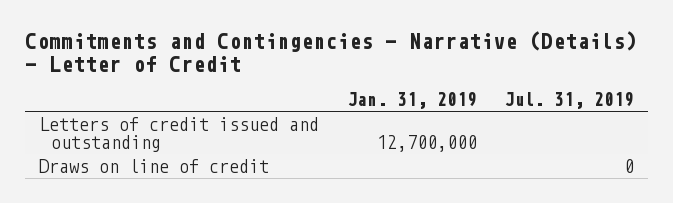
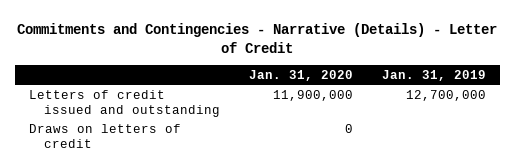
[504,92,635,110] Jul. 31, 2019 -> none
none -> [248,69,353,81] Jan. 31, 2020
[38,158,269,173] Draws on line of credit -> [29,123,182,148] Draws on letters of credit

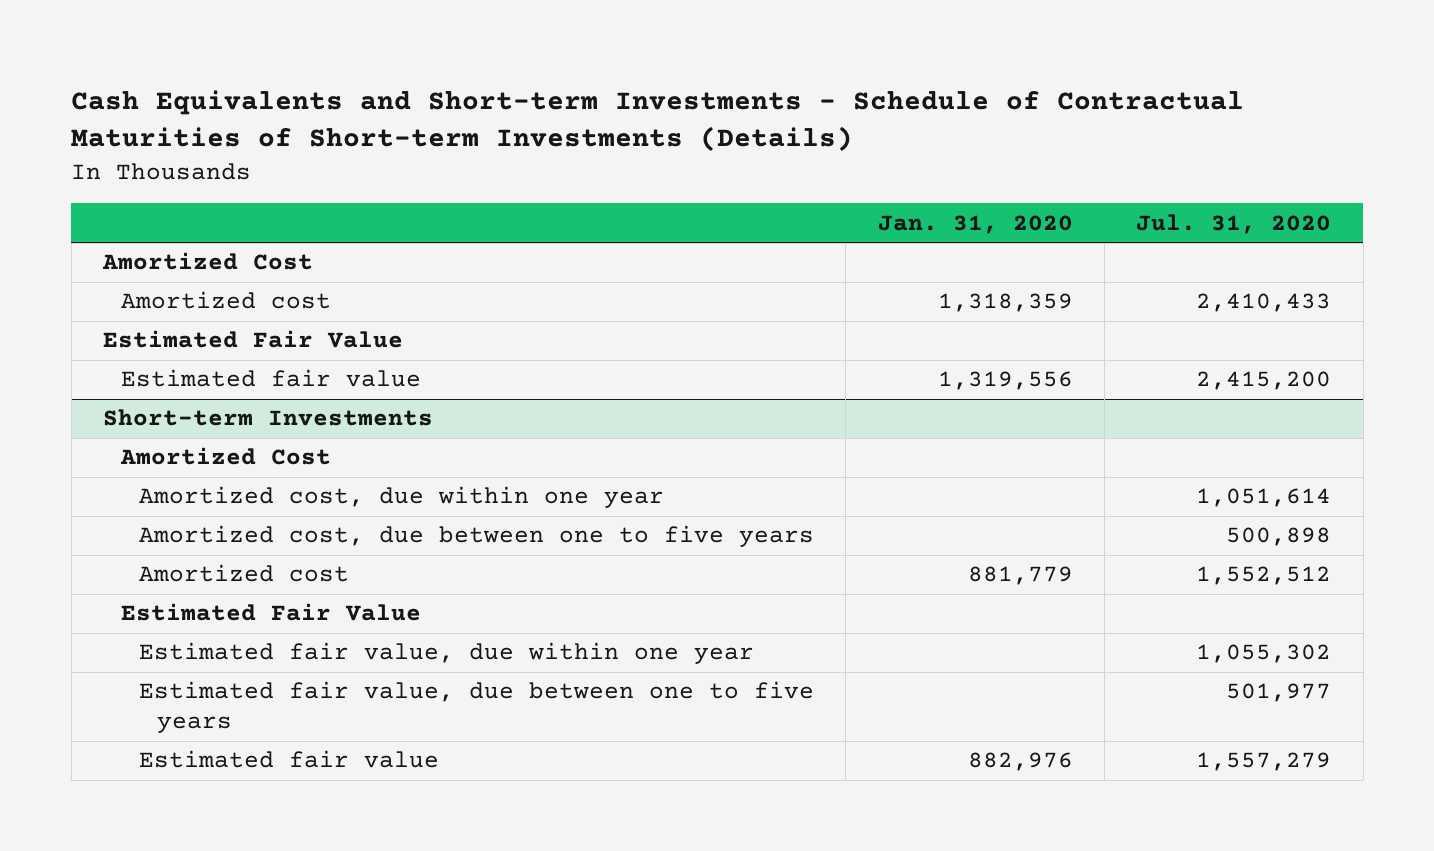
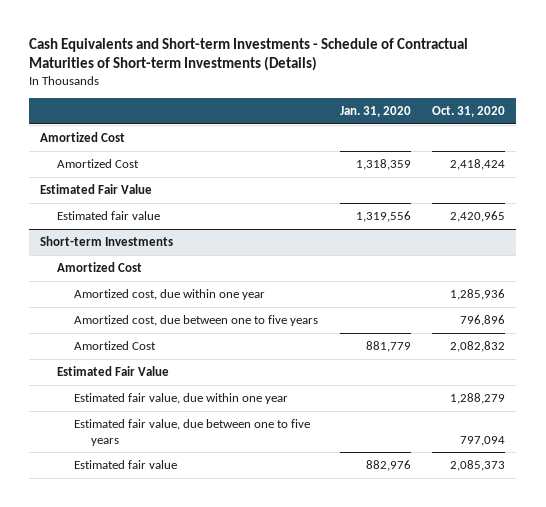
[1136,213,1332,234] Jul. 31, 2020 -> none
none -> [432,105,506,117] Oct. 31, 2020
[120,291,331,310] Amortized cost -> [57,158,140,168] Amortized Cost
[139,564,350,583] Amortized cost -> [74,340,157,350] Amortized Cost

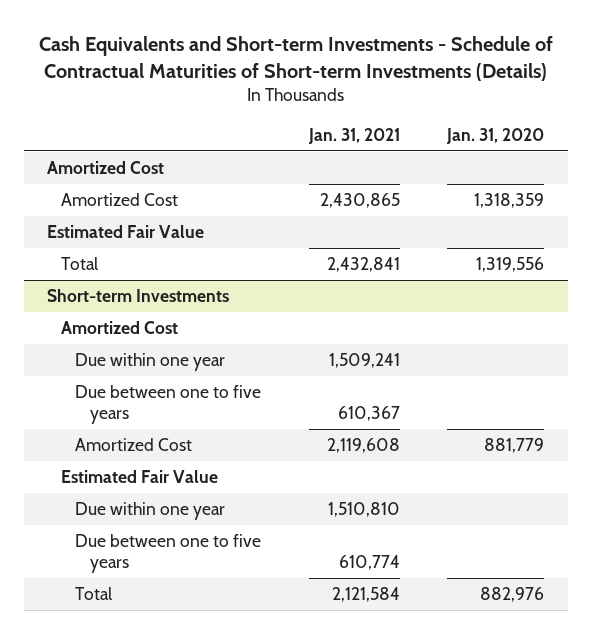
[432,105,506,117] Oct. 31, 2020 -> none
none -> [307,127,400,144] Jan. 31, 2021
[57,210,161,220] Estimated fair value -> [61,257,99,271] Total
[74,288,266,300] Amortized cost, due within one year -> [75,353,226,372] Due within one year
[74,314,319,326] Amortized cost, due between one to five years -> [75,385,262,424] Due between one to five years
[74,392,289,404] Estimated fair value, due within one year -> [75,502,226,521] Due within one year
[74,418,311,446] Estimated fair value, due between one to five years -> [75,534,262,573] Due between one to five years
[74,459,178,469] Estimated fair value -> [75,587,113,601] Total

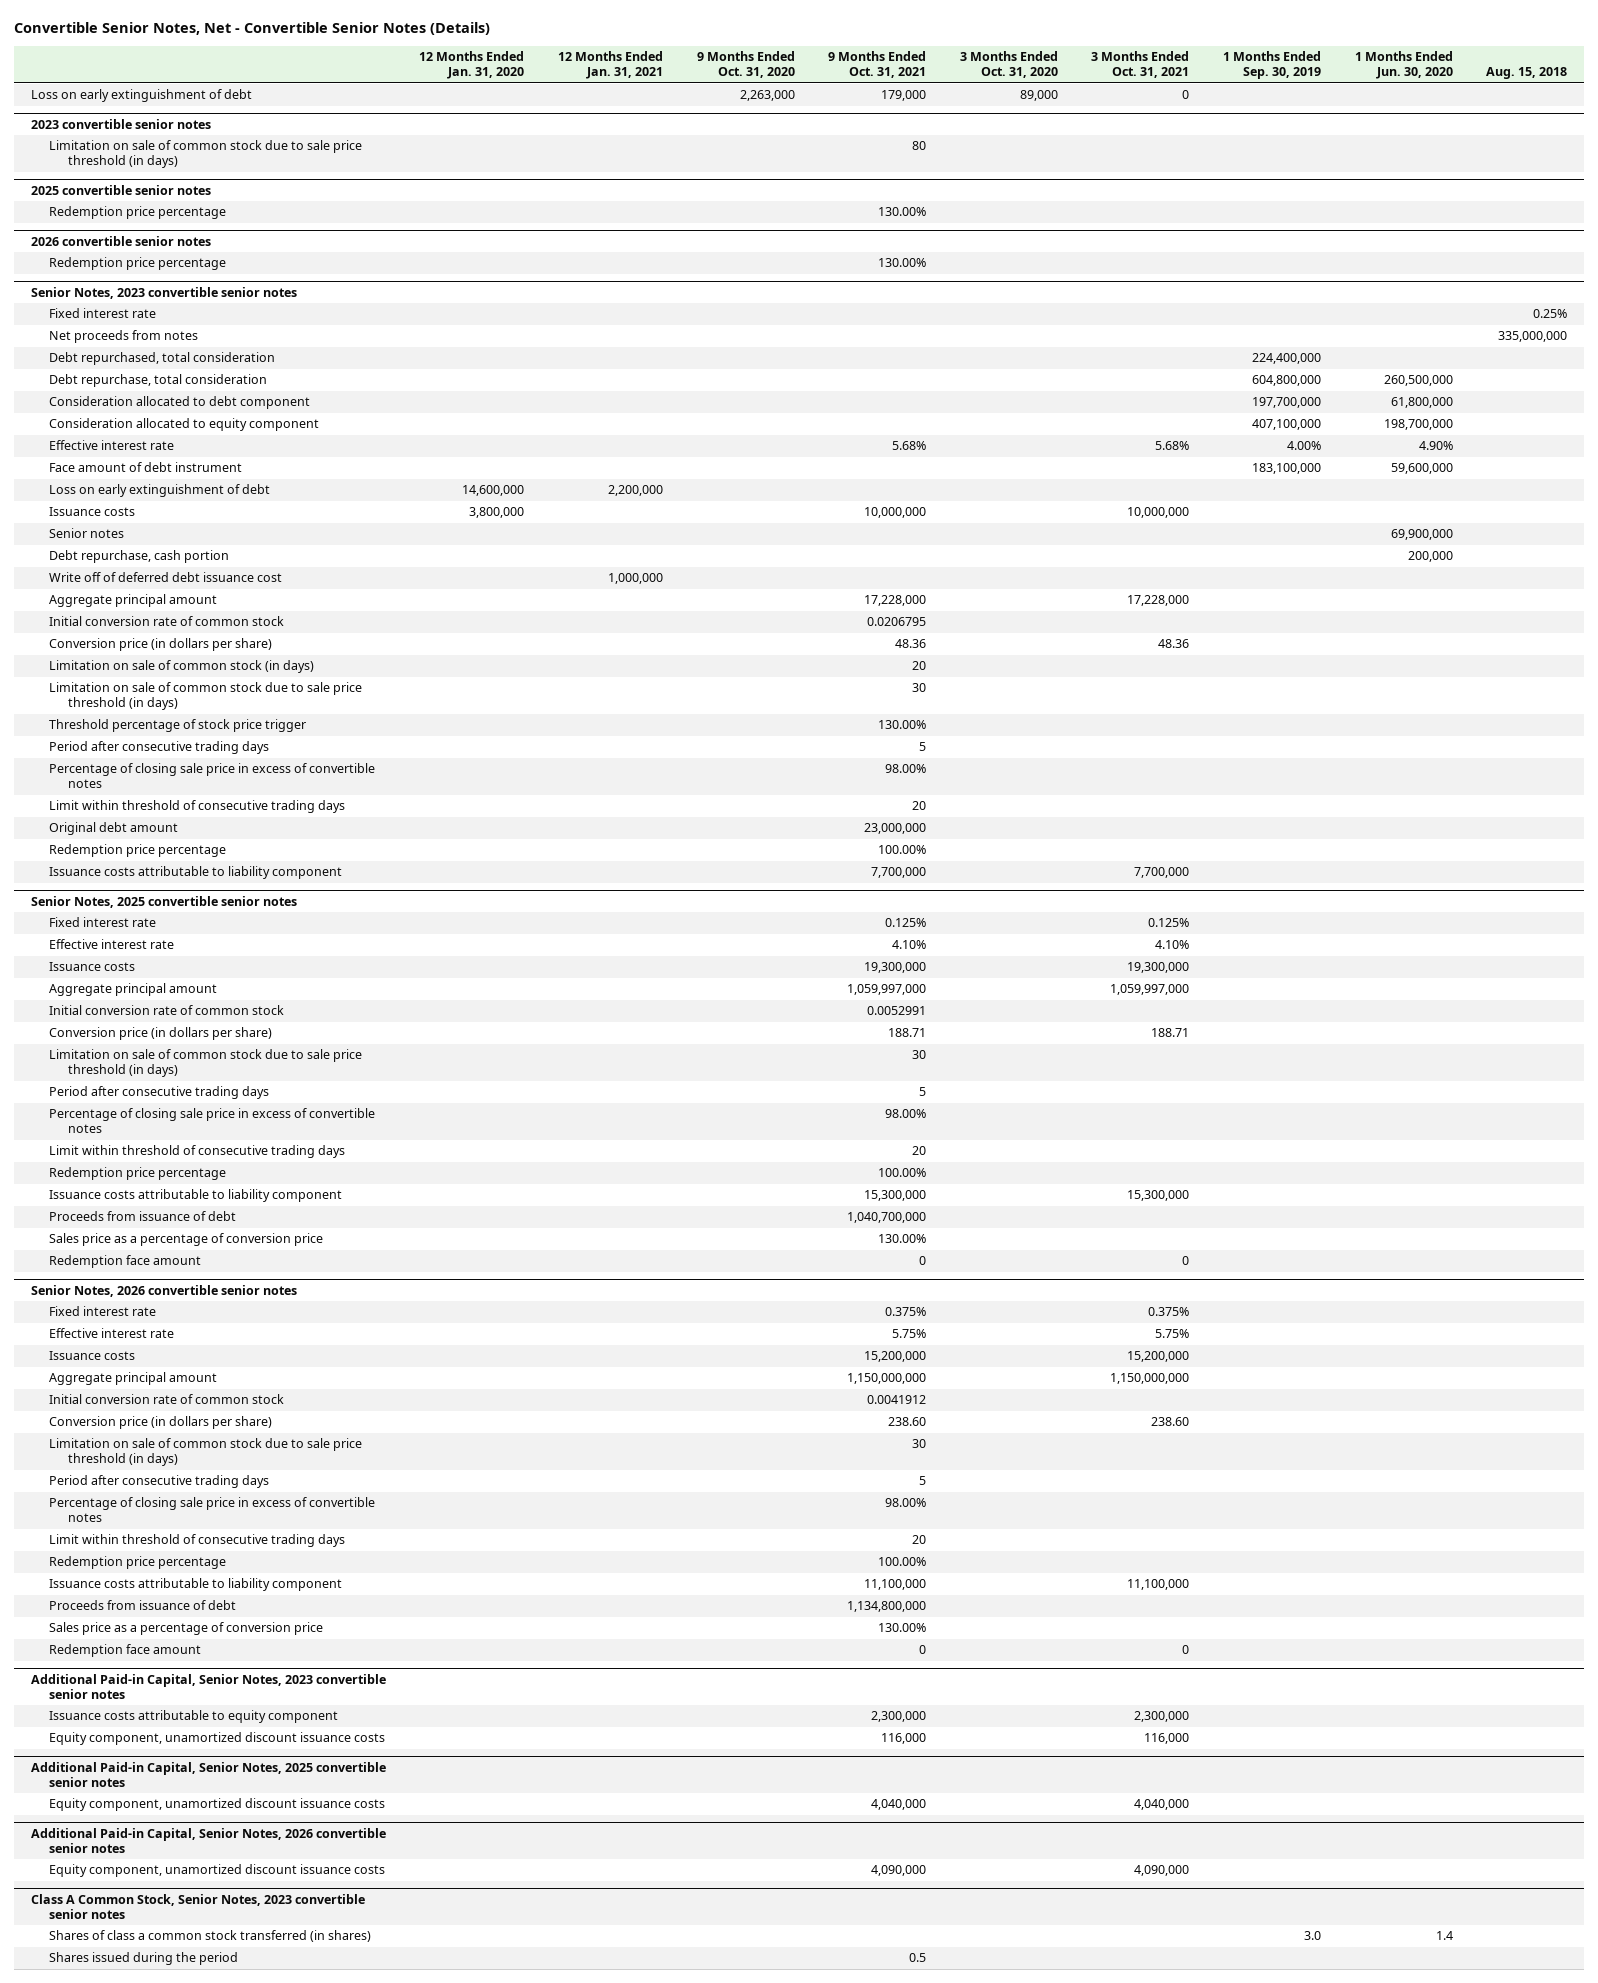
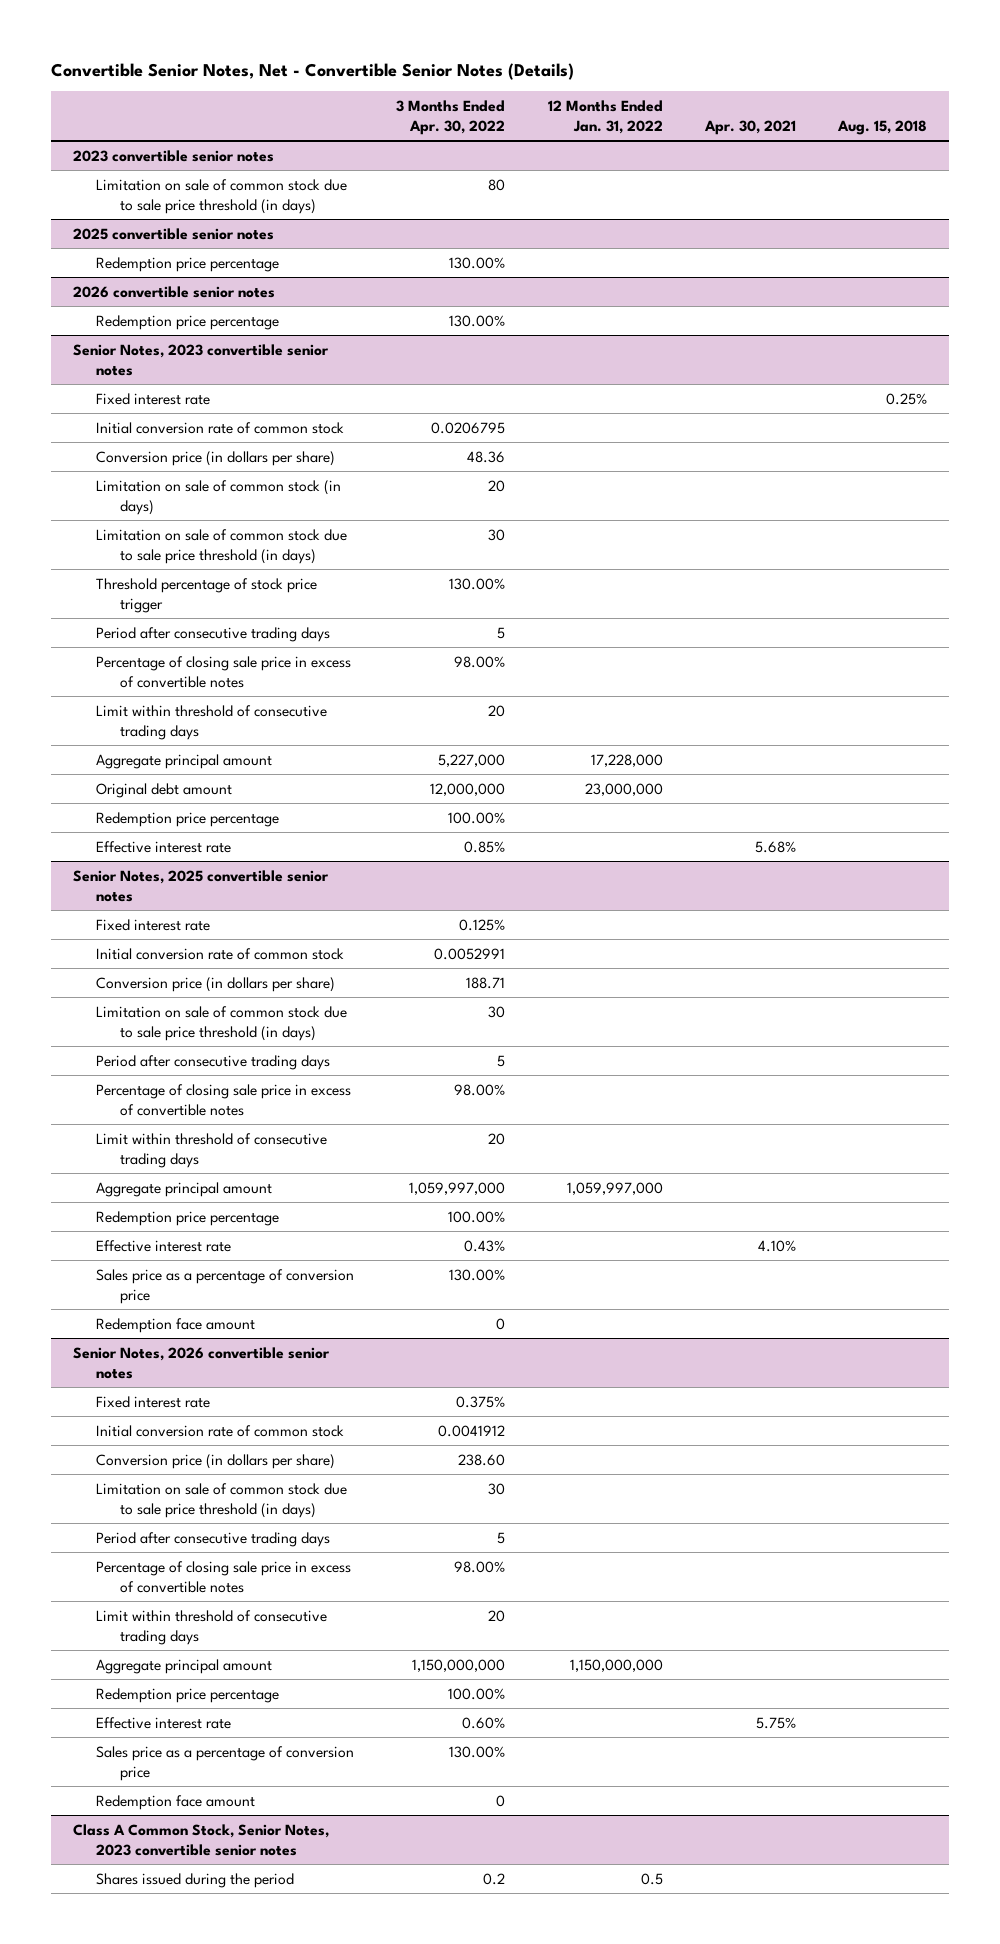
[419,51,525,80] 12 Months Ended Jan. 31, 2020 -> none
[557,51,663,80] 12 Months Ended Jan. 31, 2021 -> none
[696,51,795,79] 9 Months Ended Oct. 31, 2020 -> none
[828,51,927,79] 9 Months Ended Oct. 31, 2021 -> none
[959,51,1058,79] 3 Months Ended Oct. 31, 2020 -> none
[1091,51,1190,79] 3 Months Ended Oct. 31, 2021 -> none
[1223,51,1322,80] 1 Months Ended Sep. 30, 2019 -> none
[1354,51,1453,80] 1 Months Ended Jun. 30, 2020 -> none
none -> [396,99,506,135] 3 Months Ended Apr. 30, 2022
none -> [547,99,663,134] 12 Months Ended Jan. 31, 2022
none -> [704,119,797,135] Apr. 30, 2021
[30,89,252,103] Loss on early extinguishment of debt -> none
[49,330,199,344] Net proceeds from notes -> none
[49,352,276,366] Debt repurchased, total consideration -> none
[49,374,268,388] Debt repurchase, total consideration -> none
[49,396,311,410] Consideration allocated to debt component -> none
[49,418,320,432] Consideration allocated to equity component -> none
[49,462,243,473] Face amount of debt instrument -> none
[49,484,271,498] Loss on early extinguishment of debt -> none
[49,507,136,517] Issuance costs -> none
[49,528,125,539] Senior notes -> none
[49,550,230,564] Debt repurchase, cash portion -> none
[49,572,283,583] Write off of deferred debt issuance cost -> none
[49,594,218,608] Aggregate principal amount -> [96,753,273,769] Aggregate principal amount
[49,866,343,880] Issuance costs attributable to liability component -> none
[49,440,175,451] Effective interest rate -> [96,840,232,853] Effective interest rate
[49,962,136,972] Issuance costs -> none
[49,983,218,997] Aggregate principal amount -> [96,1181,273,1197] Aggregate principal amount
[49,1189,343,1203] Issuance costs attributable to liability component -> none
[49,1211,237,1222] Proceeds from issuance of debt -> none
[49,939,175,950] Effective interest rate -> [96,1239,232,1252] Effective interest rate
[49,1351,136,1361] Issuance costs -> none
[49,1372,218,1386] Aggregate principal amount -> [96,1658,273,1674] Aggregate principal amount
[49,1578,343,1592] Issuance costs attributable to liability component -> none
[49,1600,237,1611] Proceeds from issuance of debt -> none
[49,1328,175,1339] Effective interest rate -> [96,1716,232,1729] Effective interest rate
[30,1673,386,1699] Additional Paid-in Capital, Senior Notes, 2023 convertible senior notes -> none
[49,1710,339,1724] Issuance costs attributable to equity component -> none
[49,1732,386,1746] Equity component, unamortized discount issuance costs -> none
[30,1761,386,1787] Additional Paid-in Capital, Senior Notes, 2025 convertible senior notes -> none
[49,1798,386,1812] Equity component, unamortized discount issuance costs -> none
[30,1827,386,1853] Additional Paid-in Capital, Senior Notes, 2026 convertible senior notes -> none
[49,1864,386,1878] Equity component, unamortized discount issuance costs -> none
[49,1930,372,1943] Shares of class a common stock transferred (in shares) -> none

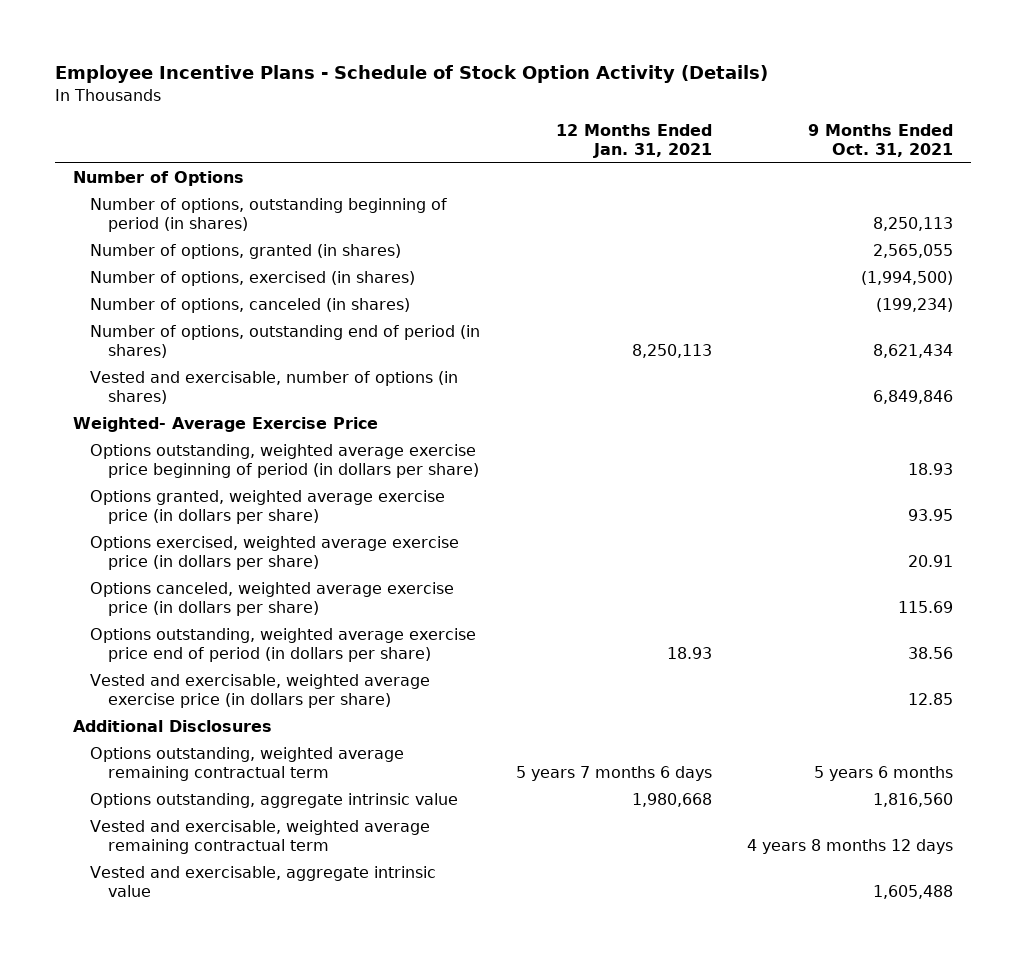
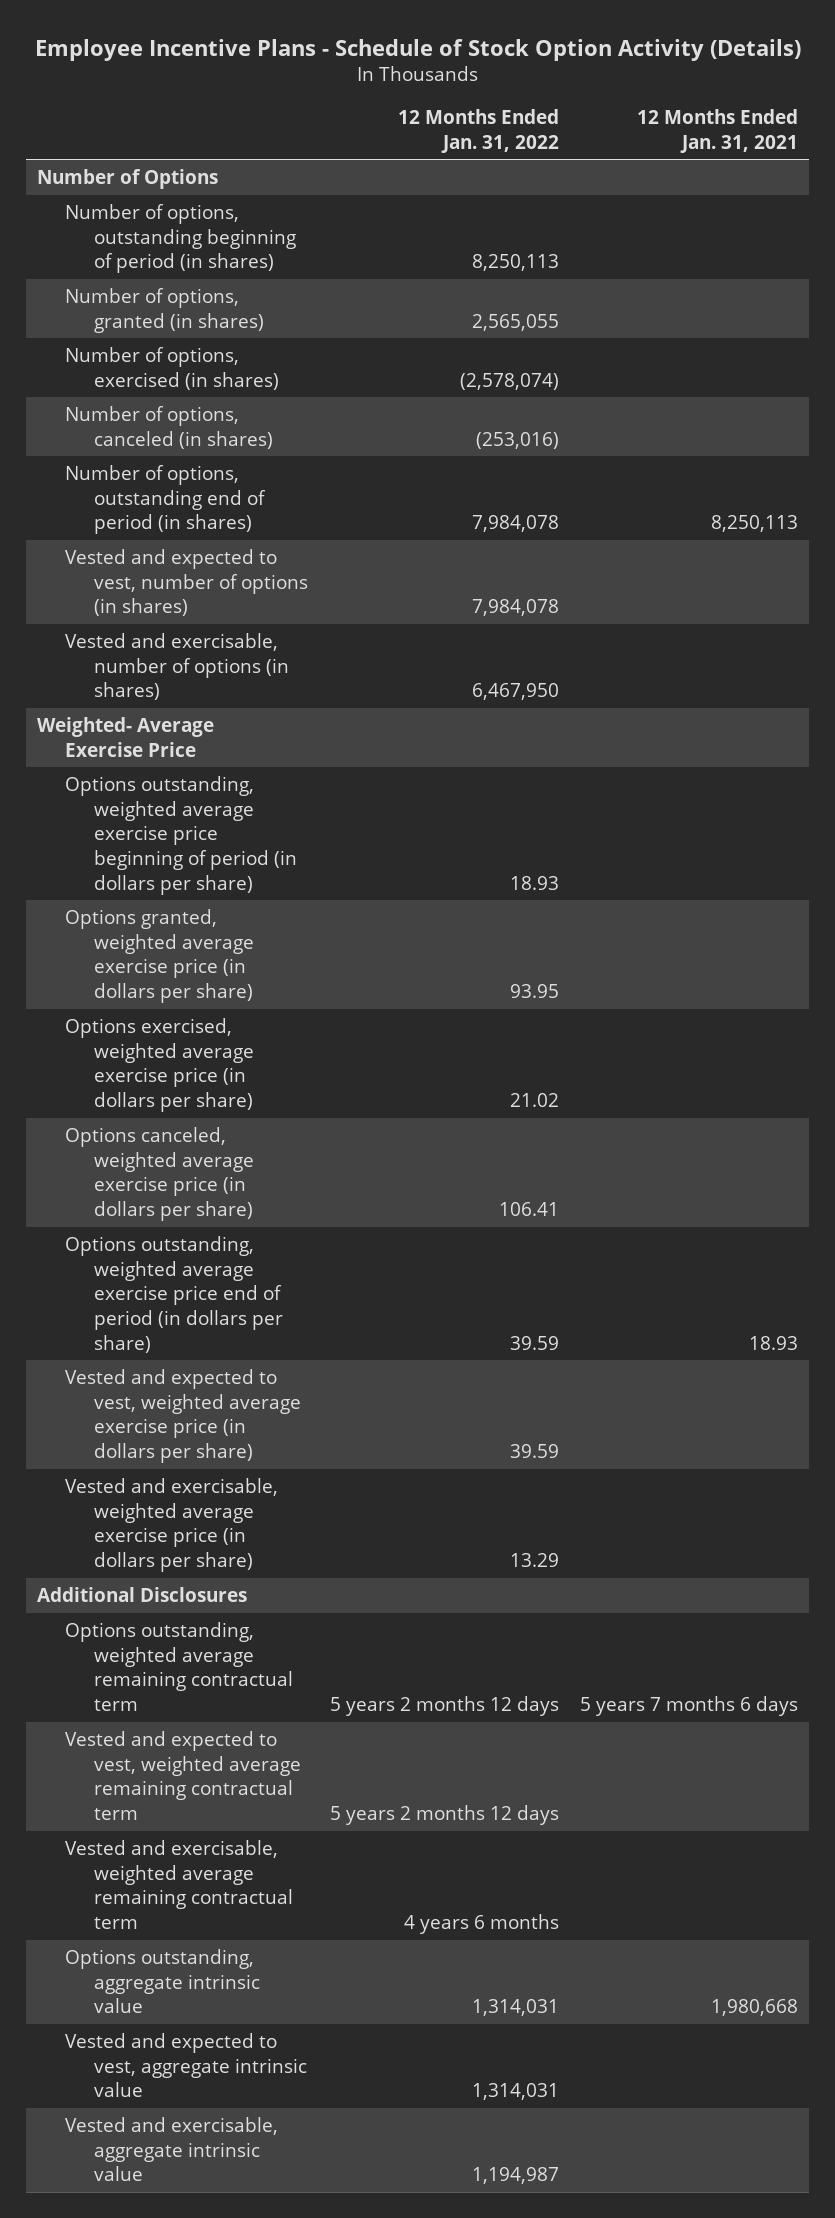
[808,123,954,157] 9 Months Ended Oct. 31, 2021 -> none
none -> [397,109,559,153] 12 Months Ended Jan. 31, 2022
none -> [65,549,308,617] Vested and expected to vest, number of options (in shares)
none -> [65,1369,301,1464] Vested and expected to vest, weighted average exercise price (in dollars per share)
none -> [65,1731,301,1821] Vested and expected to vest, weighted average remaining contractual term
[90,793,459,809] Options outstanding, aggregate intrinsic value -> [65,1949,260,2014] Options outstanding, aggregate intrinsic value
none -> [65,2033,307,2098] Vested and expected to vest, aggregate intrinsic value

